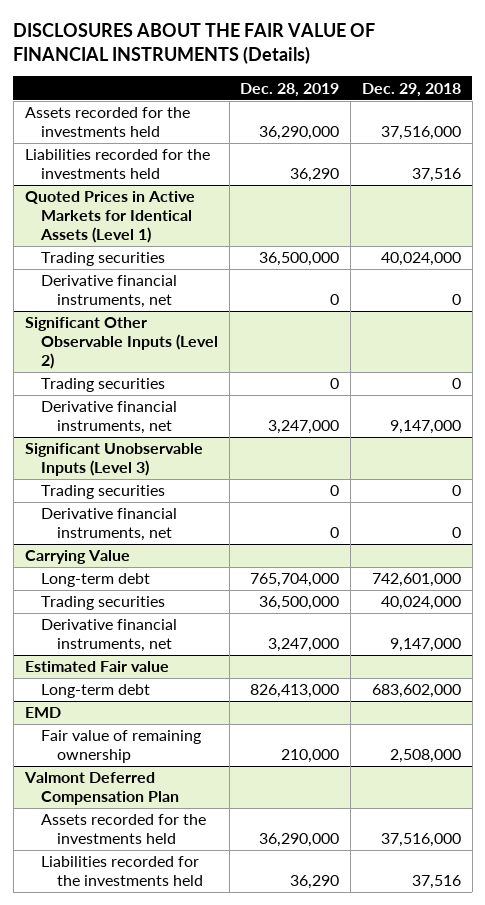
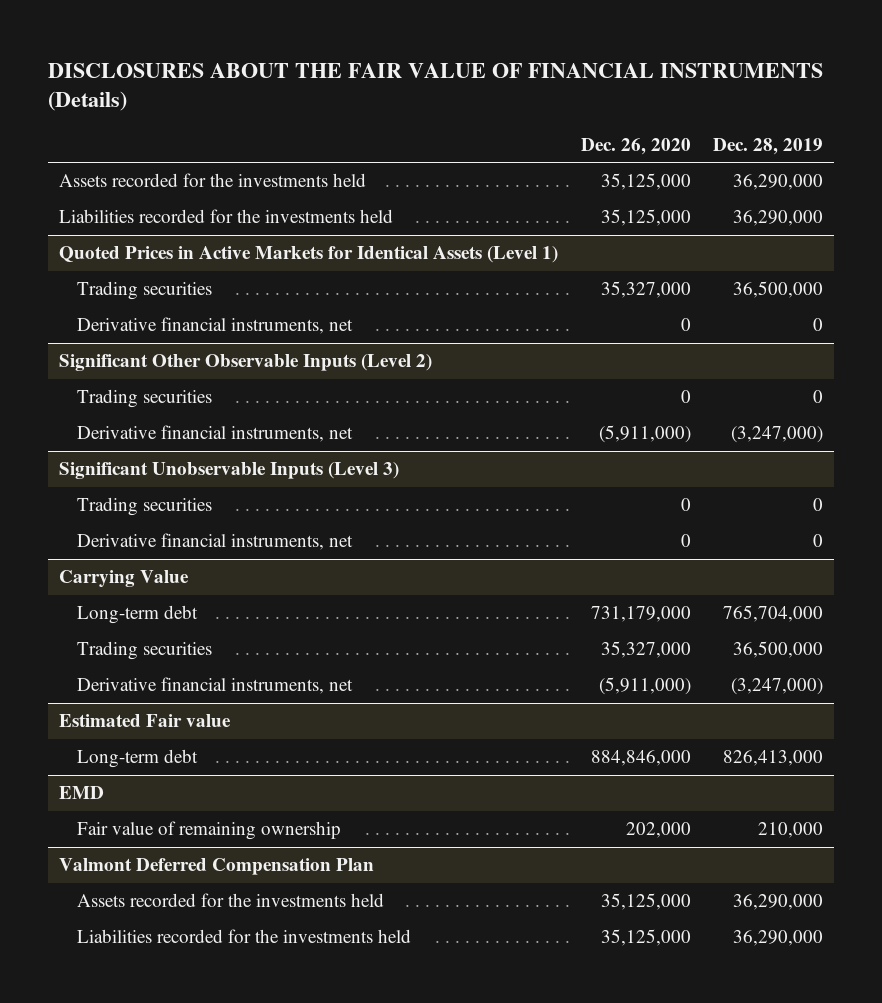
[361,82,461,97] Dec. 29, 2018 -> none
none -> [580,137,691,155] Dec. 26, 2020
[290,168,340,183] 36,290 -> [732,210,823,227] 36,290,000
[268,420,340,435] 3,247,000 -> [730,426,823,444] (3,247,000)
[268,638,340,653] 3,247,000 -> [730,678,823,696] (3,247,000)
[290,875,340,890] 36,290 -> [732,930,823,947] 36,290,000

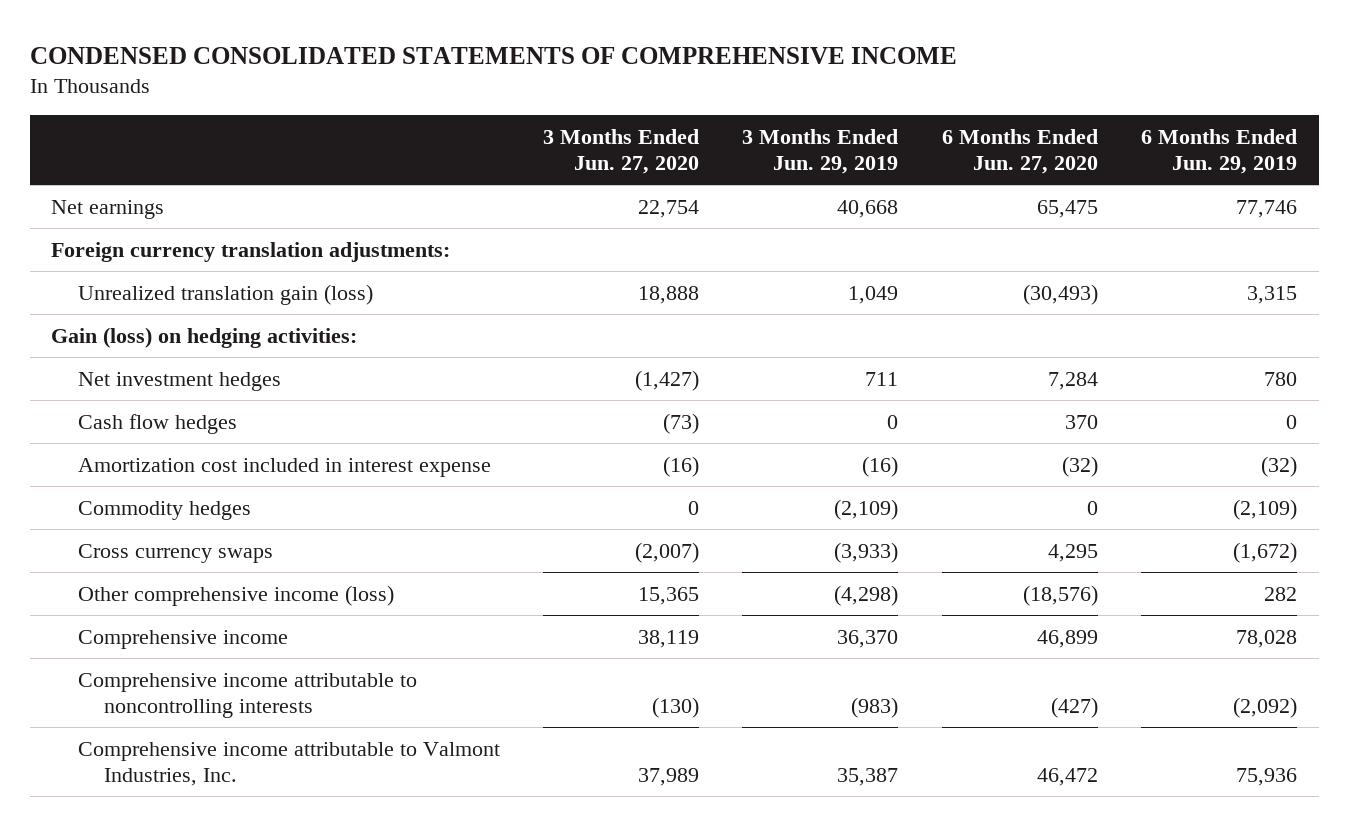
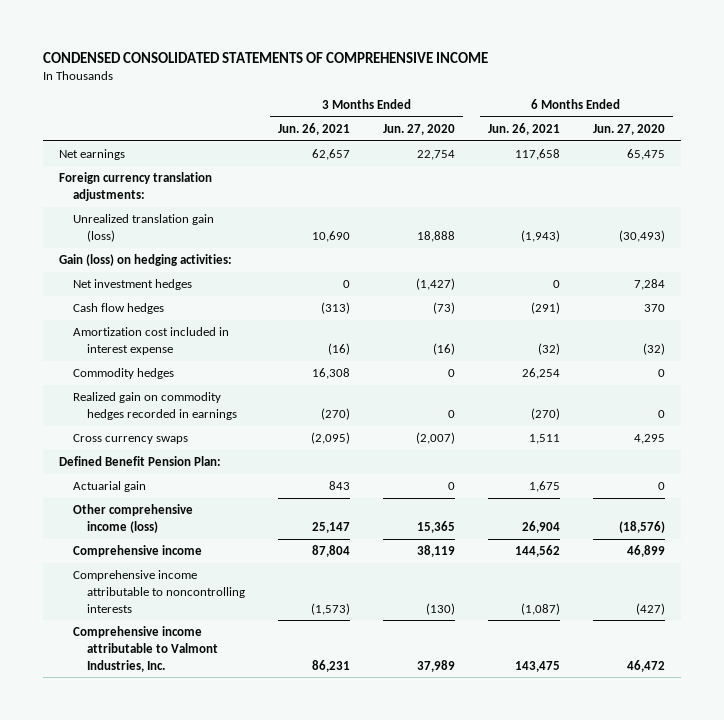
[742,128,899,174] 3 Months Ended Jun. 29, 2019 -> none
[1140,128,1297,174] 6 Months Ended Jun. 29, 2019 -> none
none -> [278,122,351,135] Jun. 26, 2021
none -> [487,122,560,135] Jun. 26, 2021
none -> [73,392,238,420] Realized gain on commodity hedges recorded in earnings
none -> [59,456,222,467] Defined Benefit Pension Plan:
none -> [73,481,147,493] Actuarial gain

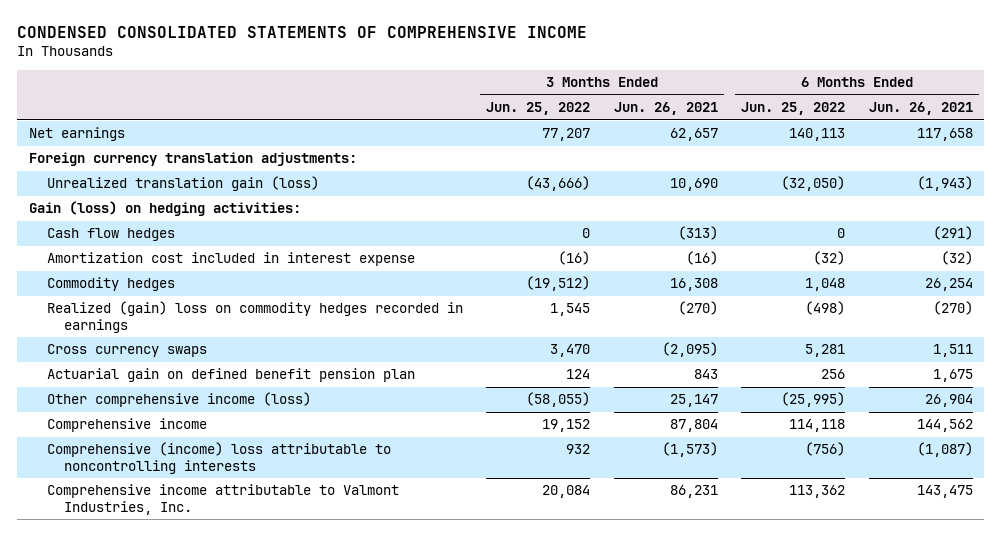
[383,123,456,135] Jun. 27, 2020 -> none
[592,123,665,135] Jun. 27, 2020 -> none
none -> [486,101,591,115] Jun. 25, 2022
none -> [741,101,846,115] Jun. 25, 2022
[73,279,193,291] Net investment hedges -> none
[73,392,238,420] Realized gain on commodity hedges recorded in earnings -> [46,301,463,333] Realized (gain) loss on commodity hedges recorded in earnings
[59,456,222,467] Defined Benefit Pension Plan: -> none
[73,481,147,493] Actuarial gain -> [46,368,415,383] Actuarial gain on defined benefit pension plan
[73,570,246,613] Comprehensive income attributable to noncontrolling interests -> [46,442,391,474] Comprehensive (income) loss attributable to noncontrolling interests

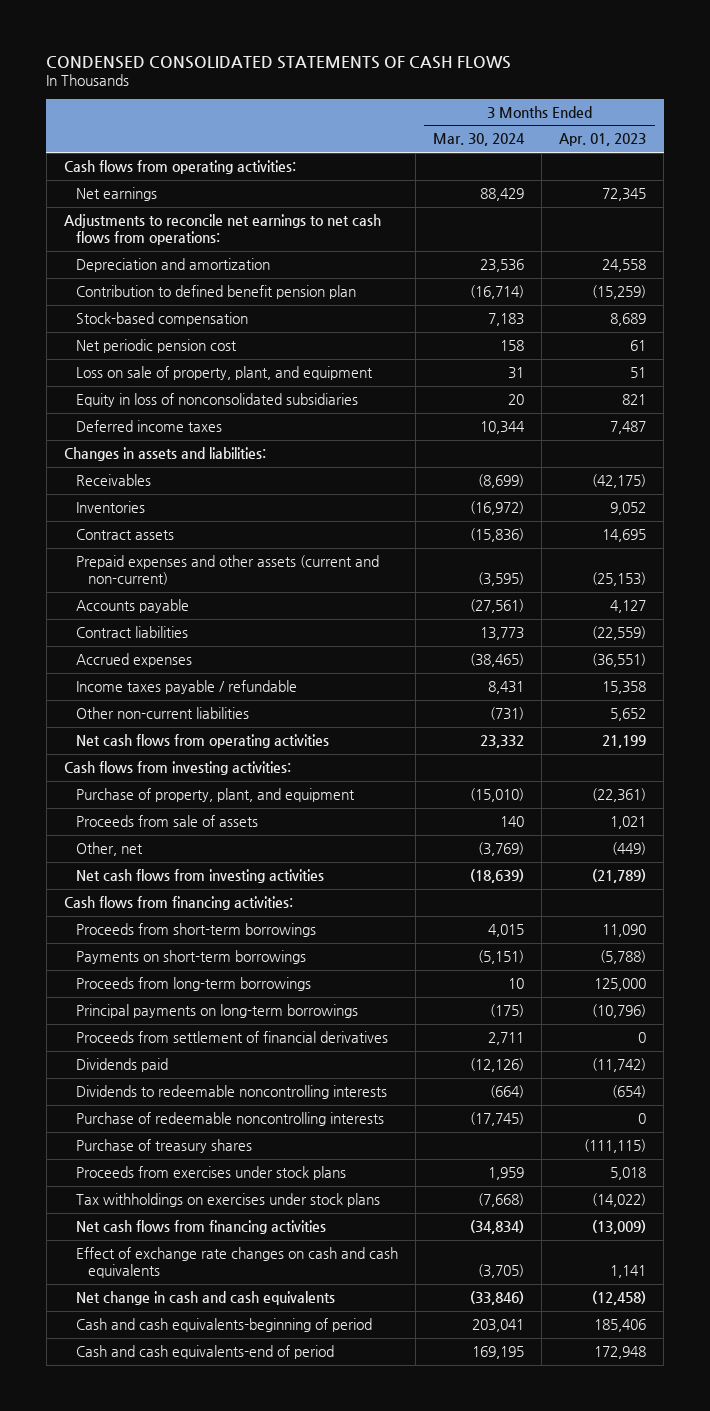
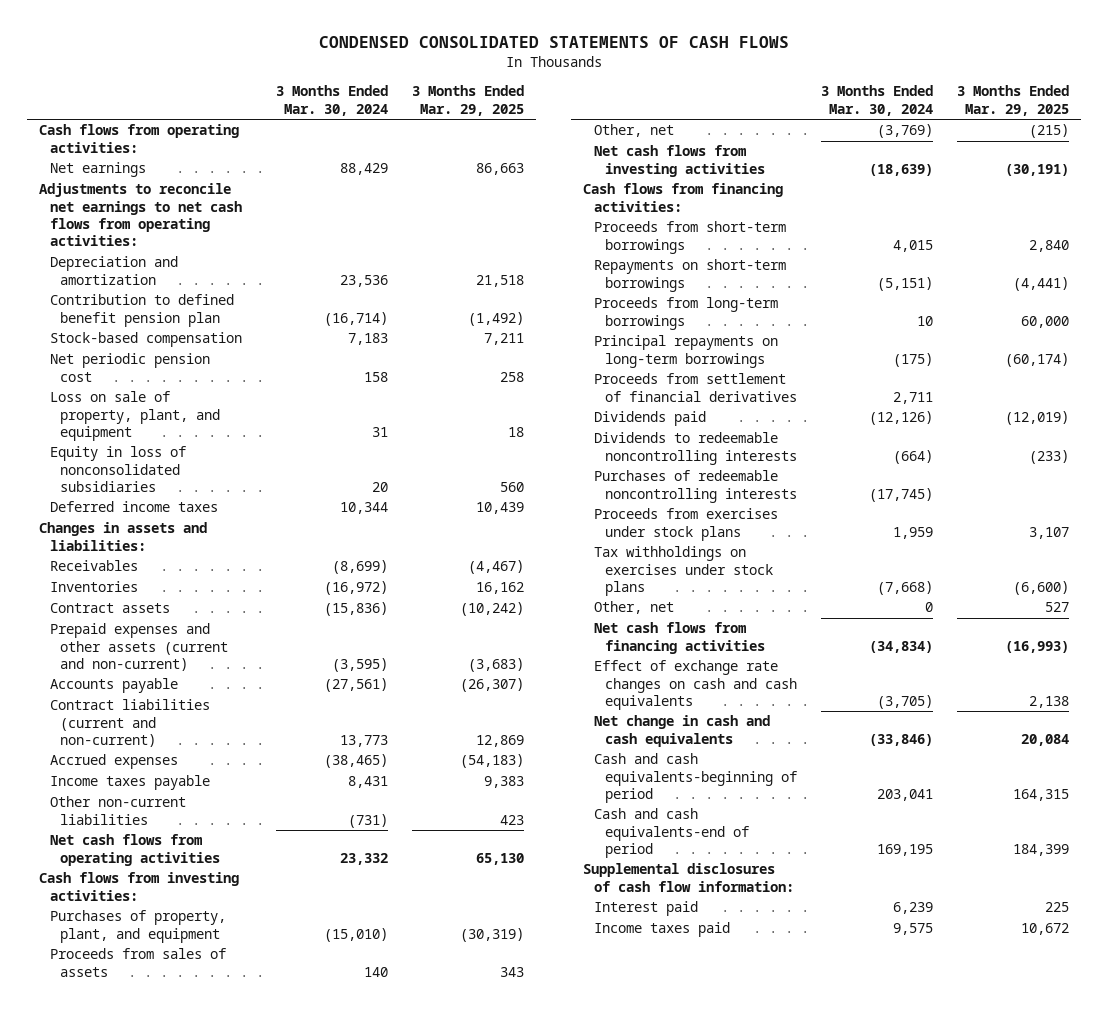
[559,133,647,147] Apr. 01, 2023 -> none
none -> [412,85,525,116] 3 Months Ended Mar. 29, 2025
[63,214,381,245] Adjustments to reconcile net earnings to net cash flows from operations: -> [38,183,242,247] Adjustments to reconcile net earnings to net cash flows from operating activities:
[75,626,188,639] Contract liabilities -> [49,699,210,748] Contract liabilities (current and non-current)
[75,680,297,695] Income taxes payable / refundable -> [49,775,210,791] Income taxes payable
[75,788,355,803] Purchase of property, plant, and equipment -> [49,910,226,943] Purchases of property, plant, and equipment
[75,815,258,828] Proceeds from sale of assets -> [49,948,226,977] Proceeds from sales of assets
[75,950,306,965] Payments on short-term borrowings -> [593,259,786,292] Repayments on short-term borrowings
[75,1004,358,1019] Principal payments on long-term borrowings -> [593,335,778,368] Principal repayments on long-term borrowings
[75,1139,252,1154] Purchase of treasury shares -> none
[75,1112,384,1127] Purchase of redeemable noncontrolling interests -> [593,470,797,503] Purchases of redeemable noncontrolling interests
none -> [593,601,674,615] Other, net
none -> [583,863,794,892] Supplemental disclosures of cash flow information:
none -> [593,901,698,917] Interest paid
none -> [593,922,730,938] Income taxes paid

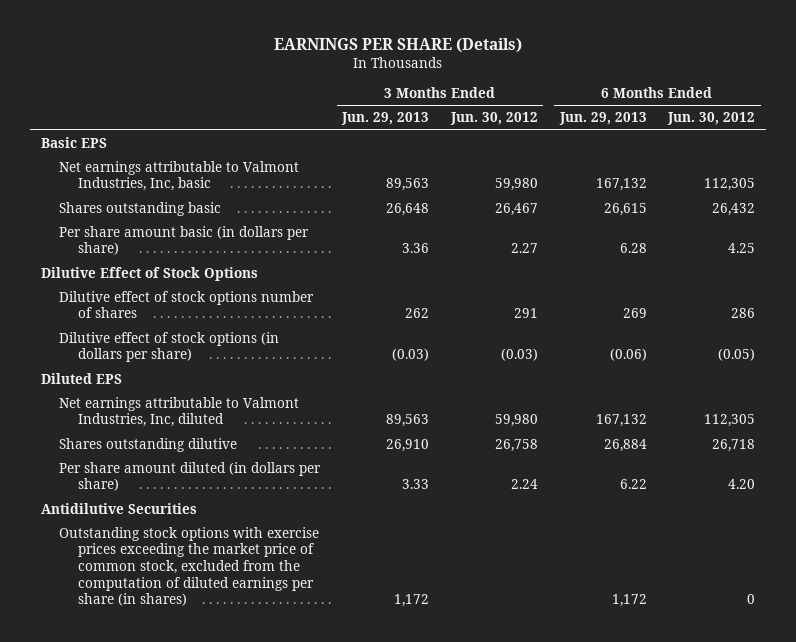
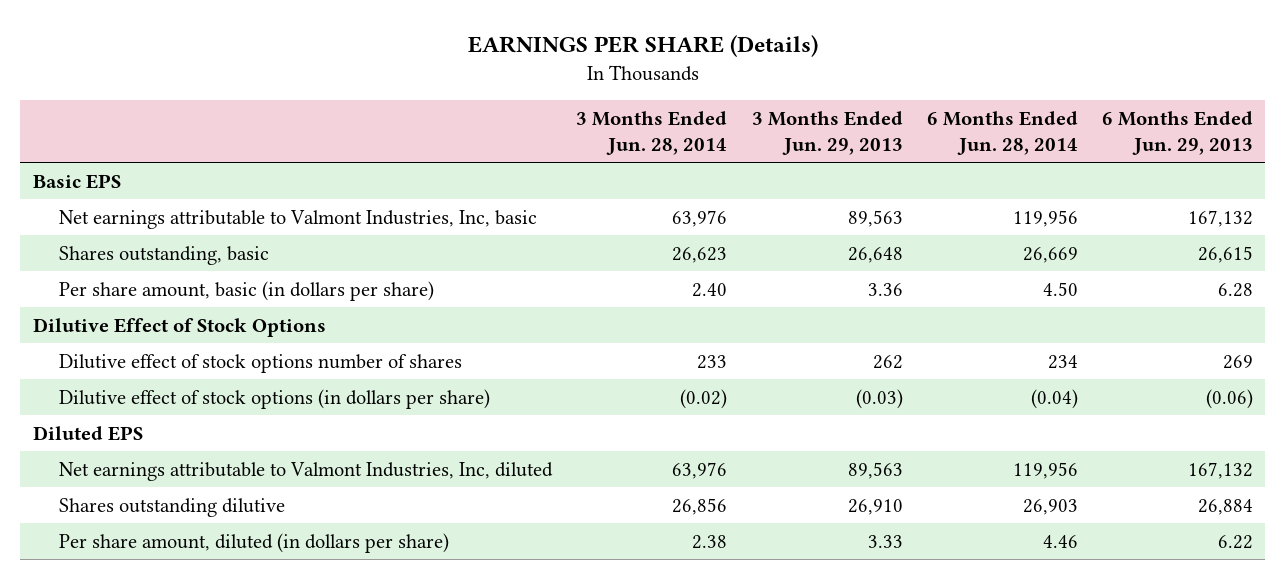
[449,112,538,126] Jun. 30, 2012 -> none
[667,112,756,126] Jun. 30, 2012 -> none
none -> [576,111,728,155] 3 Months Ended Jun. 28, 2014
none -> [926,111,1078,155] 6 Months Ended Jun. 28, 2014
[59,201,222,216] Shares outstanding basic -> [59,245,270,265] Shares outstanding, basic
[59,225,310,256] Per share amount basic (in dollars per share) -> [59,280,435,301] Per share amount, basic (in dollars per share)
[40,502,197,514] Antidilutive Securities -> none
[59,526,320,607] Outstanding stock options with exercise prices exceeding the market price of common stock, excluded from the computation of diluted earnings per share (in shares) -> none
[59,461,322,492] Per share amount diluted (in dollars per share) -> [59,532,450,553] Per share amount, diluted (in dollars per share)

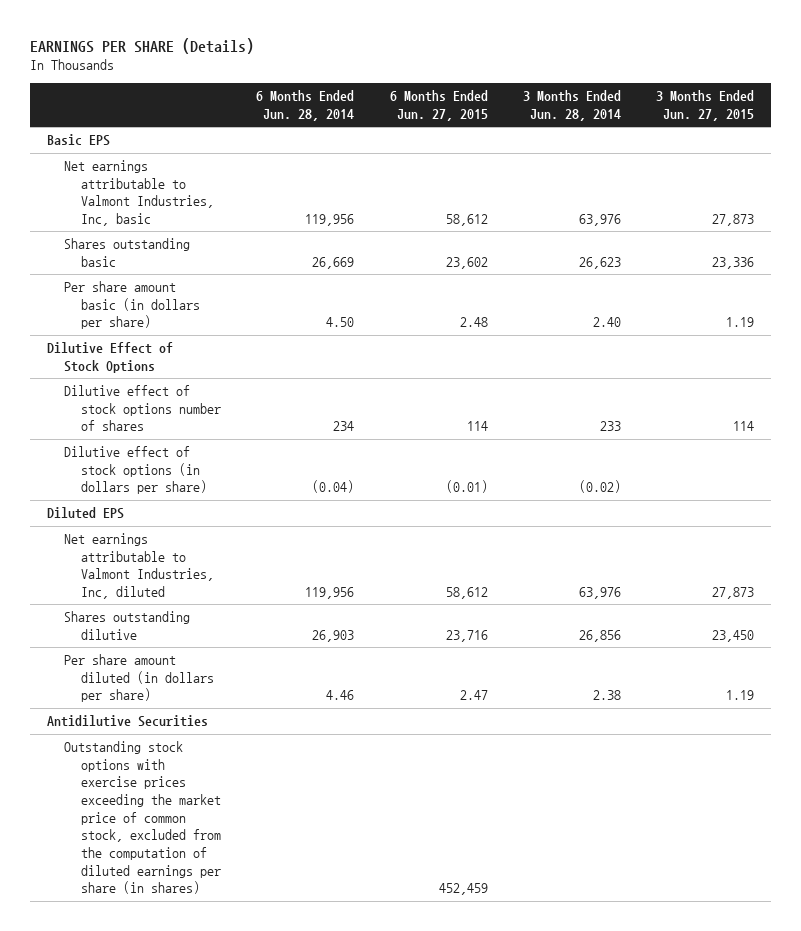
[751,111,903,155] 3 Months Ended Jun. 29, 2013 -> none
[1101,111,1253,155] 6 Months Ended Jun. 29, 2013 -> none
none -> [389,89,488,121] 6 Months Ended Jun. 27, 2015
none -> [655,89,754,121] 3 Months Ended Jun. 27, 2015
[59,245,270,265] Shares outstanding, basic -> [64,238,191,267] Shares outstanding basic
[59,280,435,301] Per share amount, basic (in dollars per share) -> [64,281,201,330] Per share amount basic (in dollars per share)
[59,532,450,553] Per share amount, diluted (in dollars per share) -> [64,654,215,703] Per share amount diluted (in dollars per share)
none -> [47,715,209,728] Antidilutive Securities
none -> [64,741,222,895] Outstanding stock options with exercise prices exceeding the market price of common stock, excluded from the computation of diluted earnings per share (in shares)

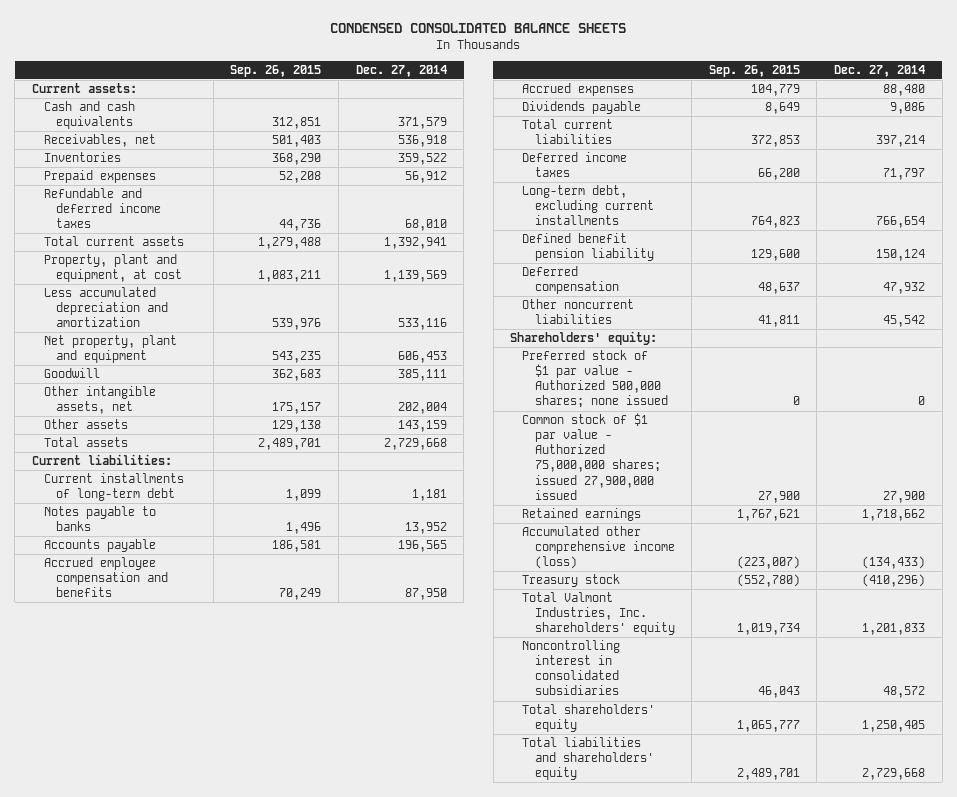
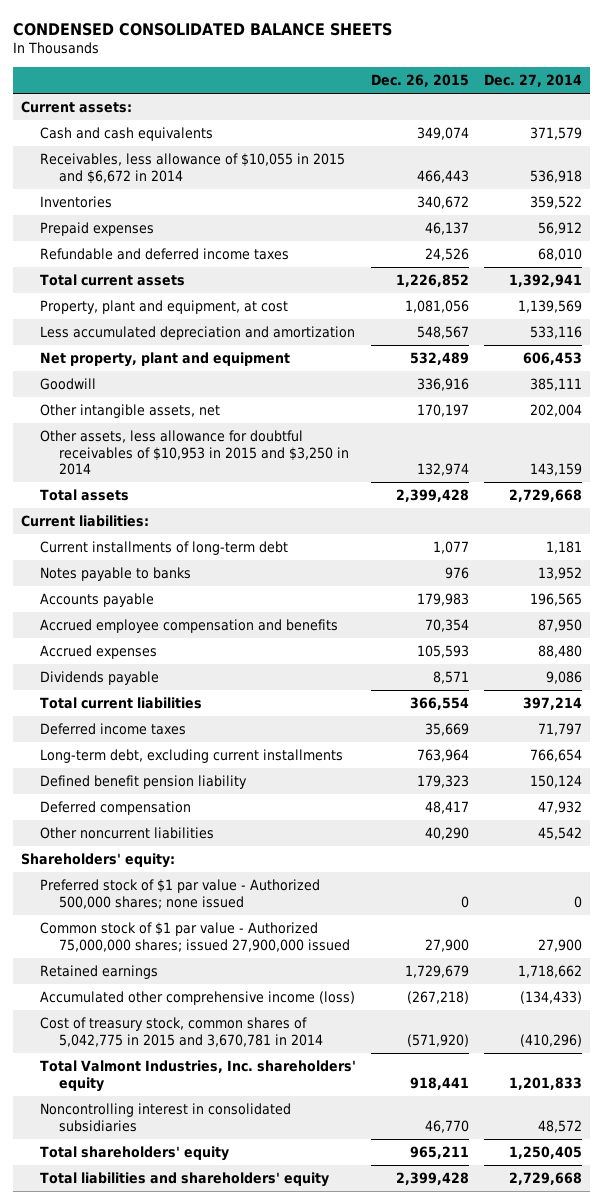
[230,64,322,77] Sep. 26, 2015 -> none
none -> [371,74,470,88] Dec. 26, 2015
[43,134,156,148] Receivables, net -> [39,153,345,184] Receivables, less allowance of $10,055 in 2015 and $6,672 in 2014
[43,419,128,430] Other assets -> [39,430,349,476] Other assets, less allowance for doubtful receivables of $10,953 in 2015 and $3,250 in 2014
[522,574,621,588] Treasury stock -> [39,1017,323,1047] Cost of treasury stock, common shares of 5,042,775 in 2015 and 3,670,781 in 2014

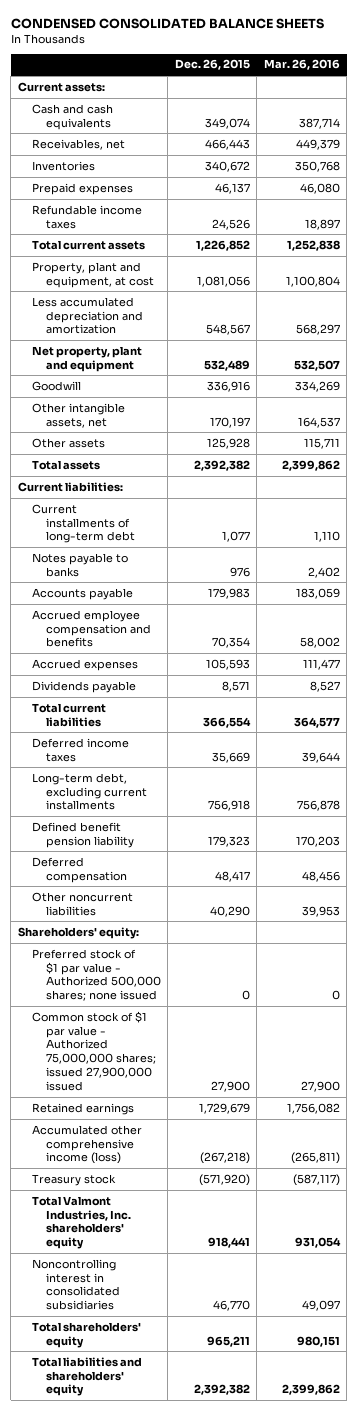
[484,74,583,88] Dec. 27, 2014 -> none
none -> [263,59,340,71] Mar. 26, 2016
[39,153,345,184] Receivables, less allowance of $10,055 in 2015 and $6,672 in 2014 -> [31,138,125,150] Receivables, net
[39,248,289,261] Refundable and deferred income taxes -> [31,204,142,229] Refundable income taxes
[39,430,349,476] Other assets, less allowance for doubtful receivables of $10,953 in 2015 and $3,250 in 2014 -> none
none -> [31,437,105,448] Other assets
[396,489,470,503] 2,399,428 -> [193,459,250,471] 2,392,382
[417,749,470,763] 763,964 -> [207,800,250,812] 756,918
[39,1017,323,1047] Cost of treasury stock, common shares of 5,042,775 in 2015 and 3,670,781 in 2014 -> [31,1173,116,1186] Treasury stock
[396,1172,470,1186] 2,399,428 -> [193,1384,250,1396] 2,392,382

